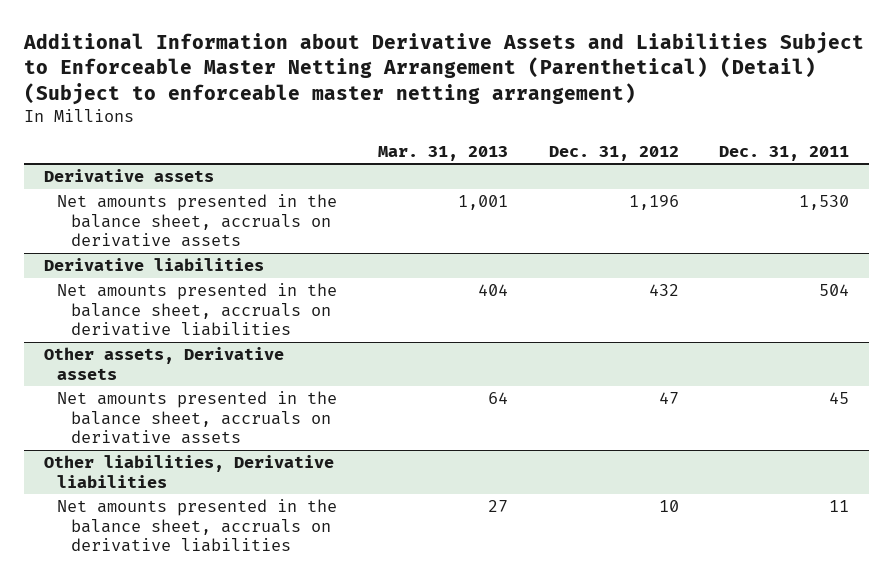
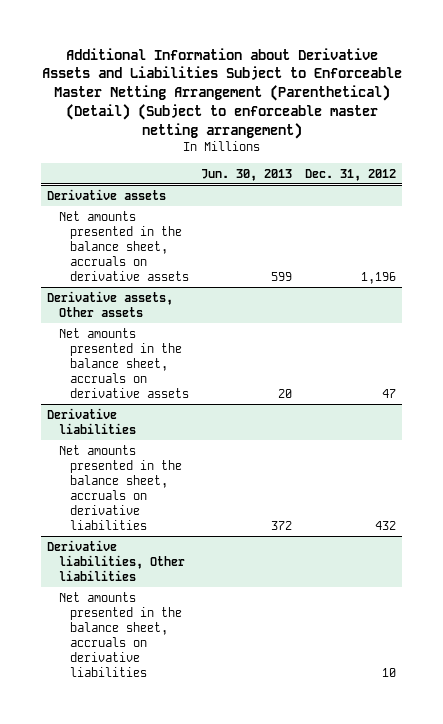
[377,145,508,161] Mar. 31, 2013 -> none
[719,145,850,161] Dec. 31, 2011 -> none
none -> [201,168,293,181] Jun. 30, 2013
none -> [47,290,174,317] Derivative assets, Other assets
none -> [58,327,189,398] Net amounts presented in the balance sheet, accruals on derivative assets
[43,347,284,380] Other assets, Derivative assets -> none
[57,391,338,444] Net amounts presented in the balance sheet, accruals on derivative assets -> none
[43,455,334,488] Other liabilities, Derivative liabilities -> [47,539,185,581] Derivative liabilities, Other liabilities

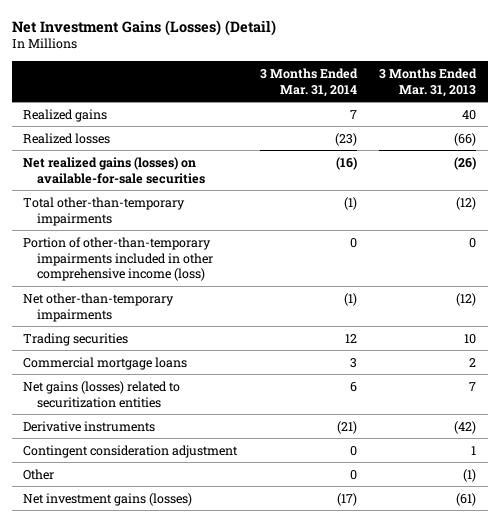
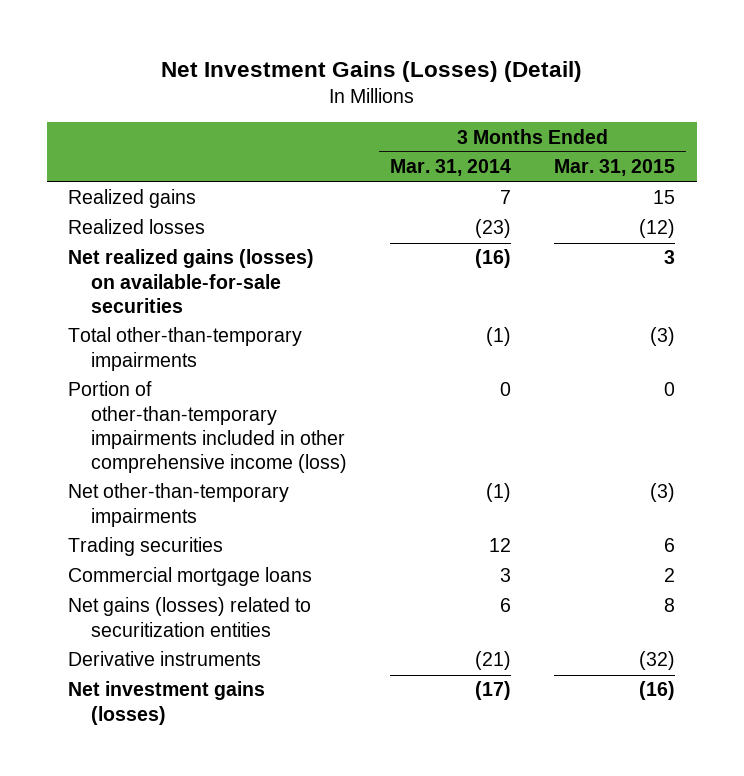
[379,67,478,97] 3 Months Ended Mar. 31, 2013 -> none
none -> [554,159,676,177] Mar. 31, 2015
[23,444,239,458] Contingent consideration adjustment -> none
[23,468,55,480] Other -> none

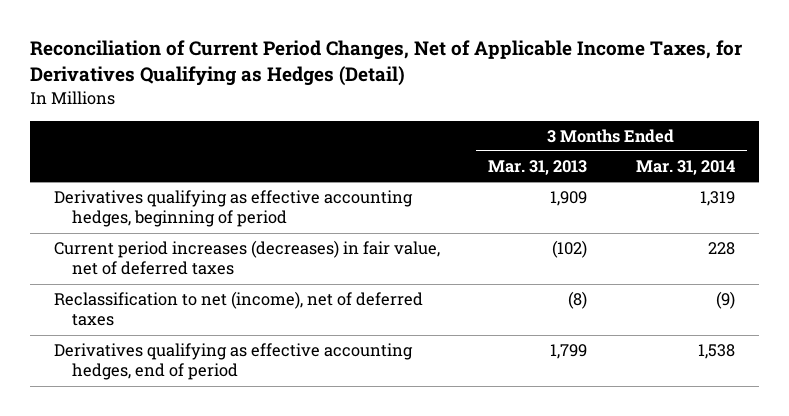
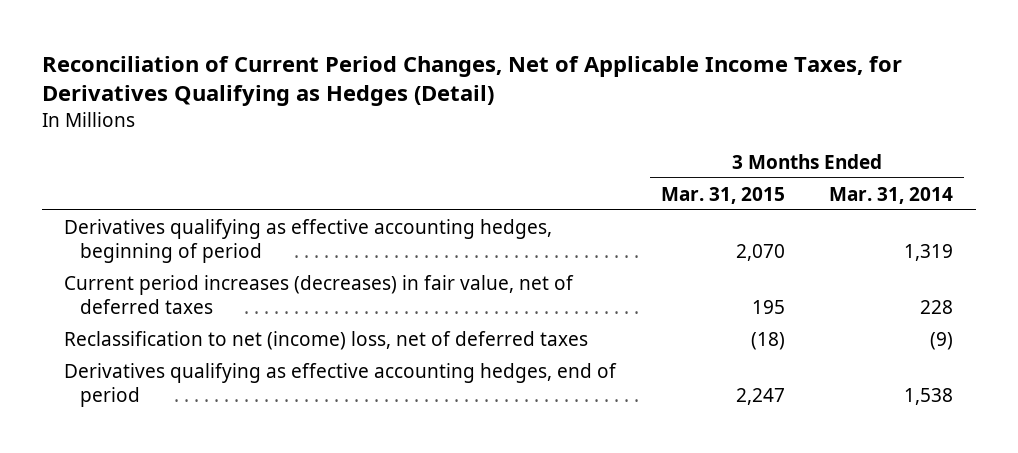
[488,159,588,175] Mar. 31, 2013 -> none
none -> [660,186,785,204] Mar. 31, 2015
[53,291,423,327] Reclassification to net (income), net of deferred taxes -> [64,330,589,350] Reclassification to net (income) loss, net of deferred taxes

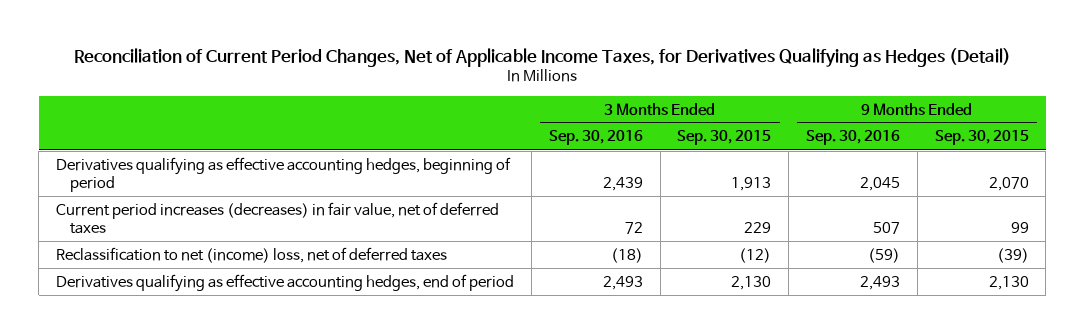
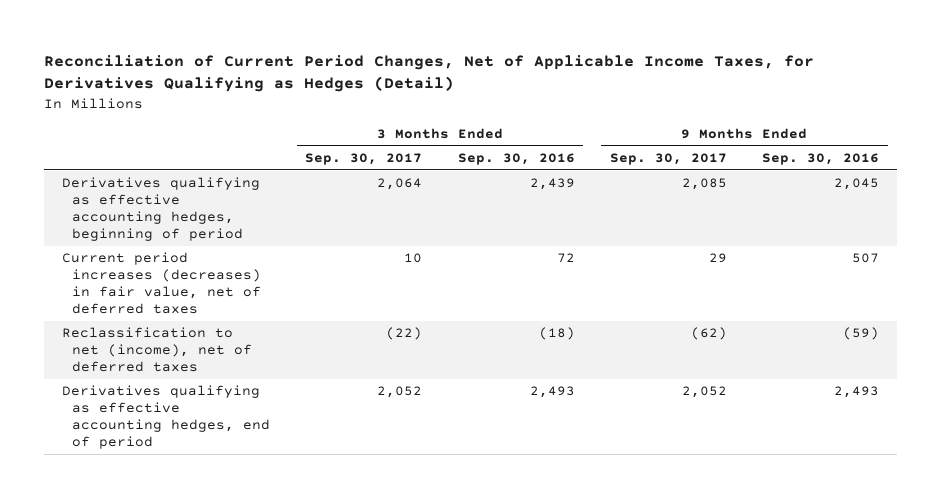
[677,130,772,146] Sep. 30, 2015 -> none
[934,130,1029,146] Sep. 30, 2015 -> none
none -> [305,152,423,165] Sep. 30, 2017
none -> [609,152,727,165] Sep. 30, 2017
[56,246,448,263] Reclassification to net (income) loss, net of deferred taxes -> [61,327,253,373] Reclassification to net (income), net of deferred taxes

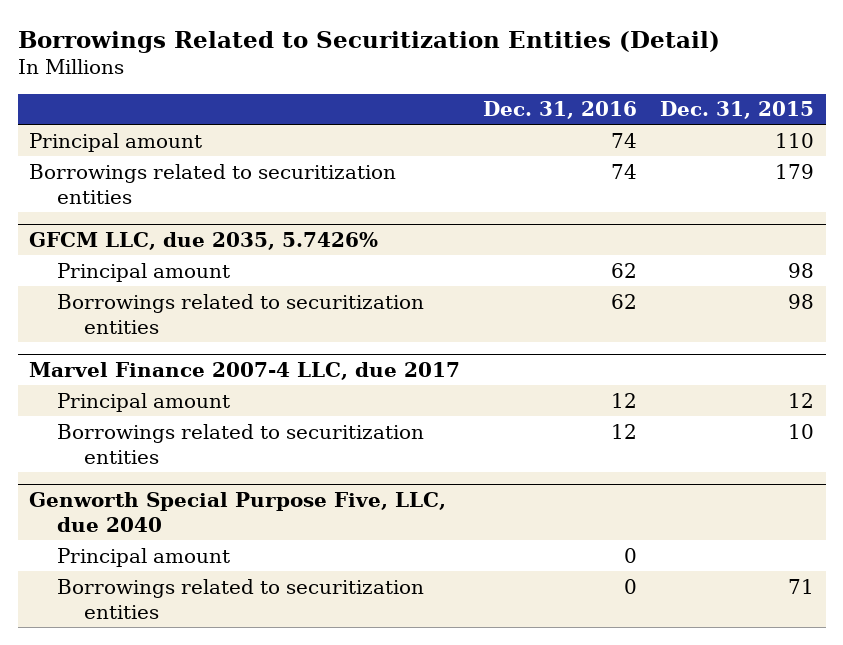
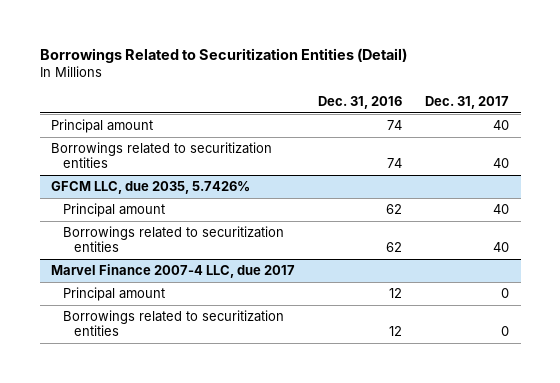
[660,101,815,120] Dec. 31, 2015 -> none
none -> [425,95,510,109] Dec. 31, 2017
[29,492,447,533] Genworth Special Purpose Five, LLC, due 2040 -> none
[56,547,230,567] Principal amount -> none
[56,578,424,619] Borrowings related to securitization entities -> none

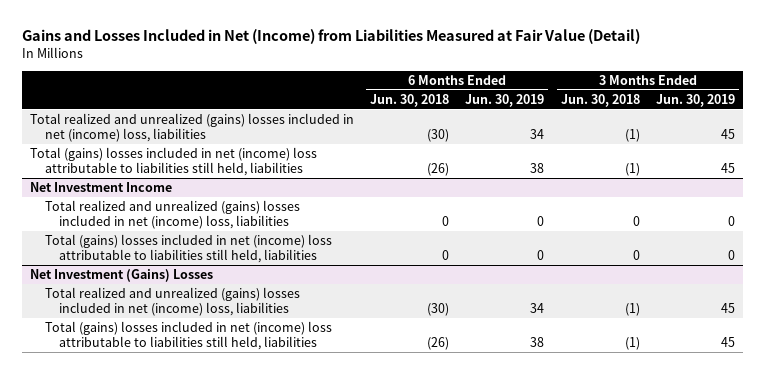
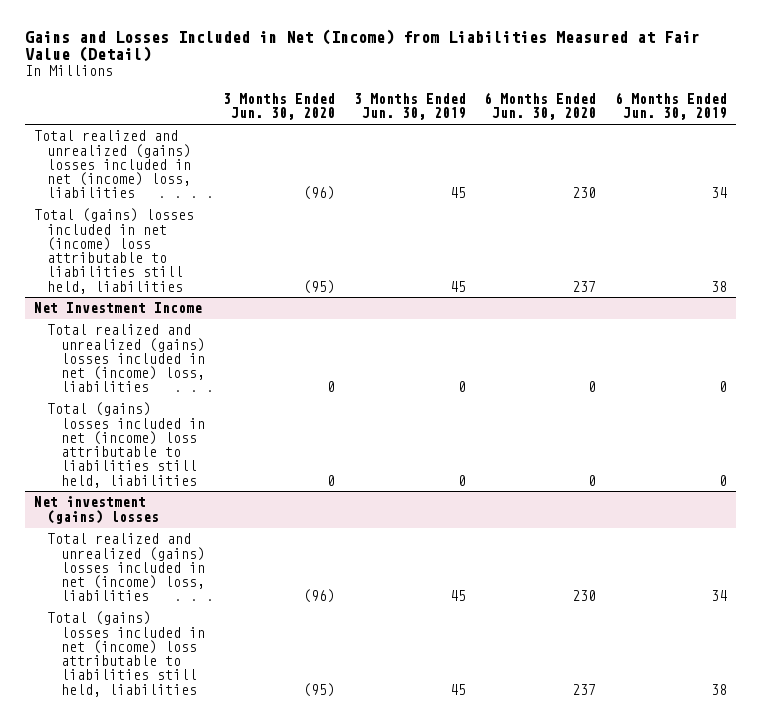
[370,94,450,108] Jun. 30, 2018 -> none
[560,94,640,108] Jun. 30, 2018 -> none
none -> [223,92,336,121] 3 Months Ended Jun. 30, 2020
none -> [484,91,597,121] 6 Months Ended Jun. 30, 2020
[29,269,213,283] Net Investment (Gains) Losses -> [33,496,160,524] Net investment (gains) losses

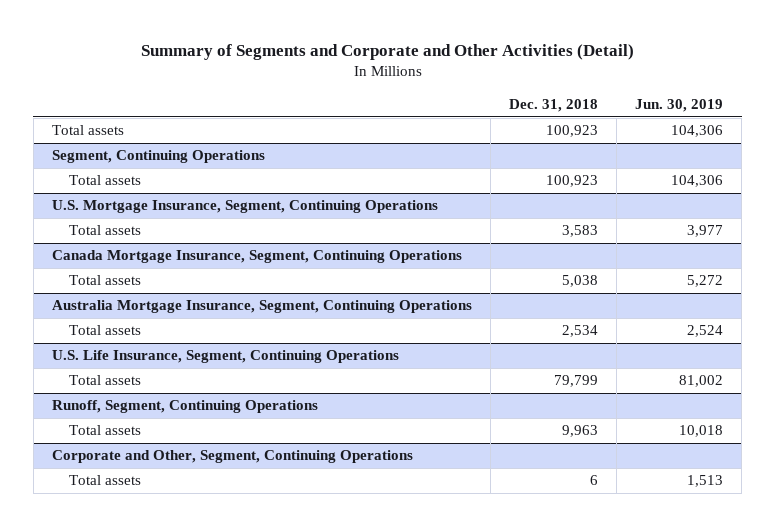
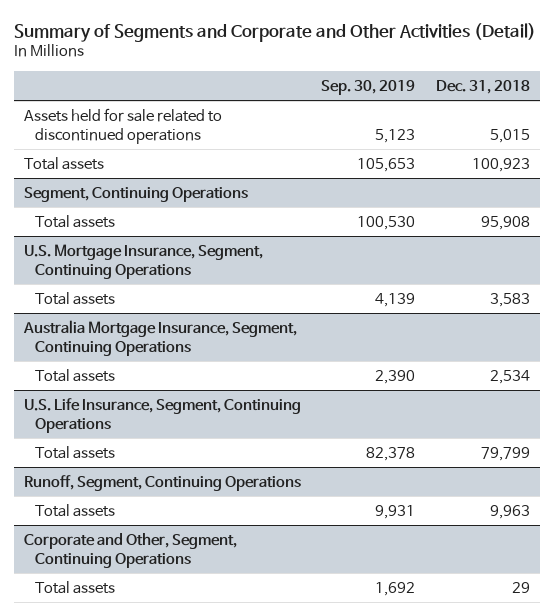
[635,98,724,112] Jun. 30, 2019 -> none
none -> [321,79,416,95] Sep. 30, 2019
none -> [23,107,222,144] Assets held for sale related to discontinued operations
[546,175,599,188] 100,923 -> [480,215,530,230] 95,908
[51,250,462,264] Canada Mortgage Insurance, Segment, Continuing Operations -> none
[69,275,142,286] Total assets -> none
[590,475,599,486] 6 -> [511,581,530,593] 29

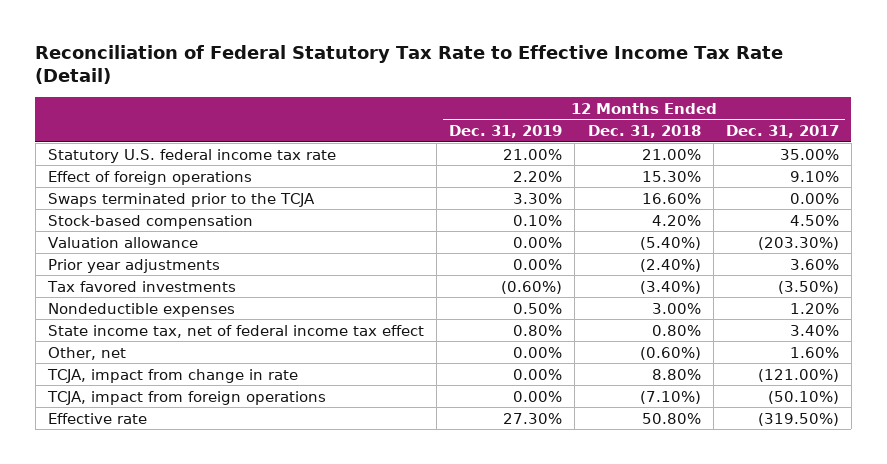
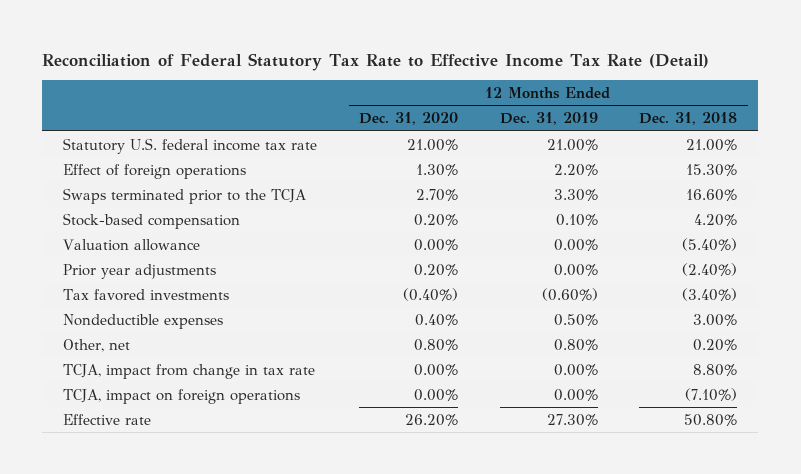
[725,125,839,139] Dec. 31, 2017 -> none
none -> [358,112,458,126] Dec. 31, 2020
[47,324,424,338] State income tax, net of federal income tax effect -> none
[513,346,563,358] 0.00% -> [553,338,598,351] 0.80%
[639,346,701,360] (0.60%) -> [693,338,738,351] 0.20%
[46,368,298,383] TCJA, impact from change in rate -> [63,363,316,379] TCJA, impact from change in tax rate
[46,390,326,405] TCJA, impact from foreign operations -> [63,388,301,404] TCJA, impact on foreign operations

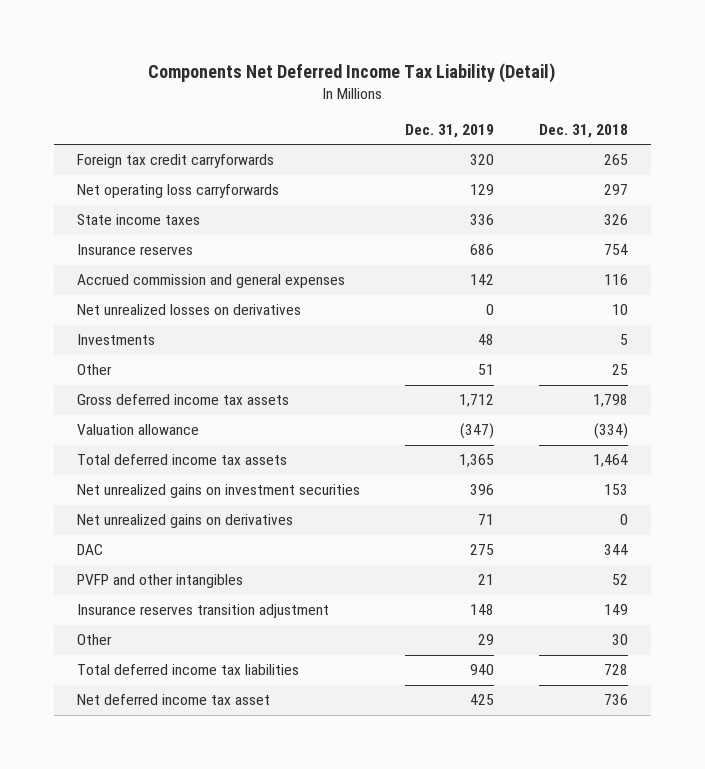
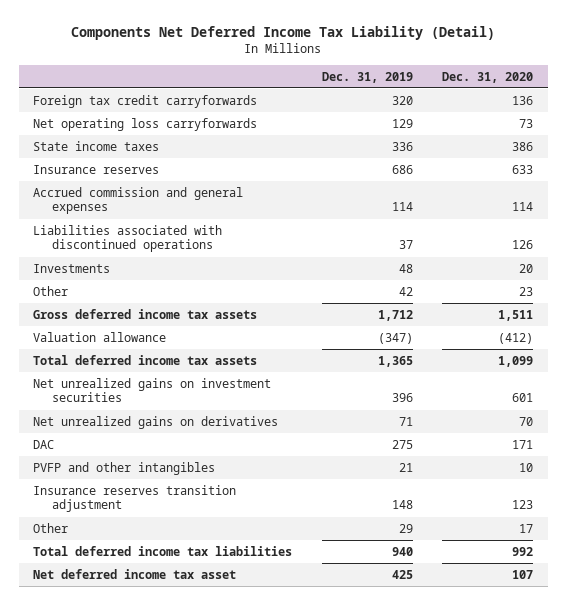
[539,123,629,138] Dec. 31, 2018 -> none
none -> [441,71,533,83] Dec. 31, 2020
[76,304,301,316] Net unrealized losses on derivatives -> none
[469,274,494,286] 142 -> [391,202,413,212] 114
none -> [33,224,223,253] Liabilities associated with discontinued operations
[477,364,494,376] 51 -> [398,286,413,296] 42

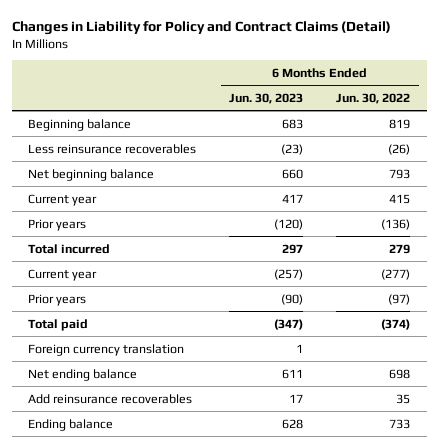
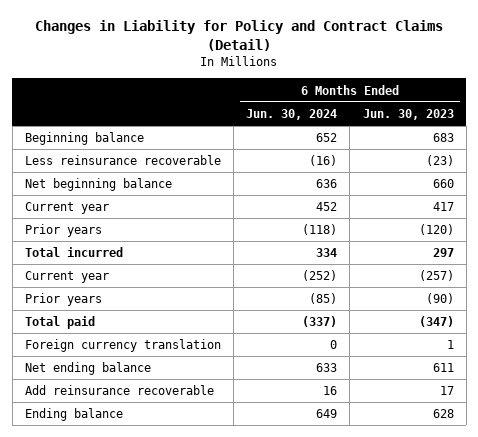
[336,92,411,104] Jun. 30, 2022 -> none
none -> [246,108,338,120] Jun. 30, 2024
[28,143,197,154] Less reinsurance recoverables -> [24,155,221,166] Less reinsurance recoverable
[28,393,193,404] Add reinsurance recoverables -> [24,385,214,396] Add reinsurance recoverable

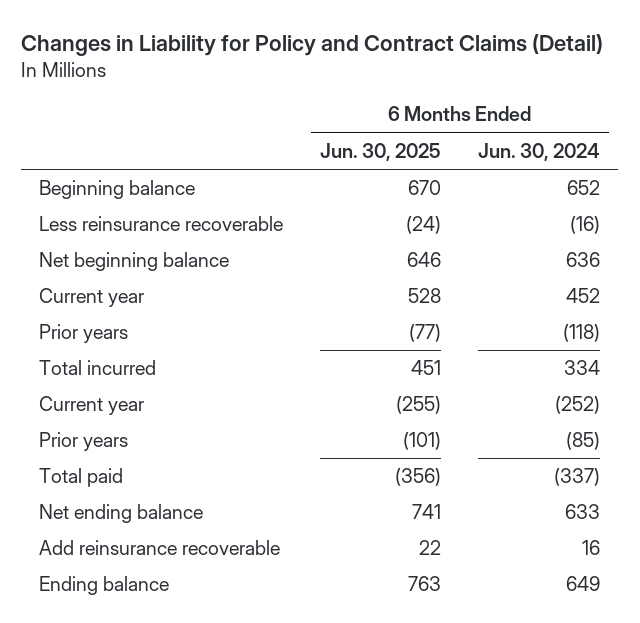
[362,108,454,120] Jun. 30, 2023 -> none
none -> [320,142,442,161] Jun. 30, 2025
[24,339,221,353] Foreign currency translation -> none

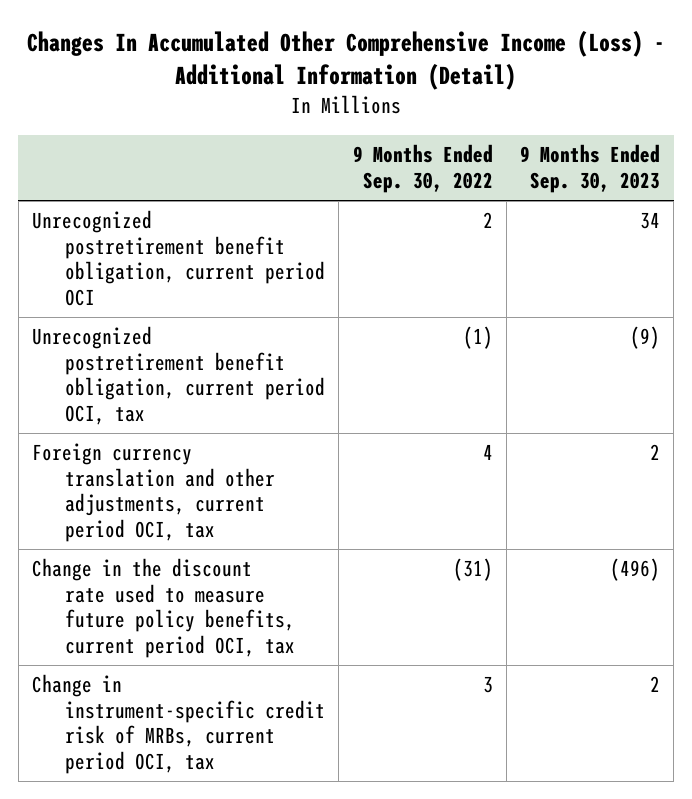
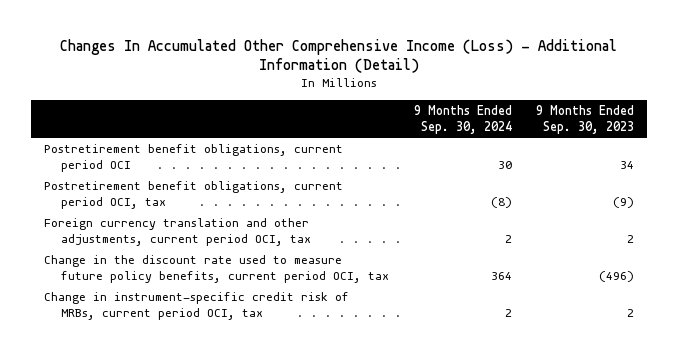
[352,144,493,193] 9 Months Ended Sep. 30, 2022 -> none
none -> [413,105,512,134] 9 Months Ended Sep. 30, 2024
[31,210,326,306] Unrecognized postretirement benefit obligation, current period OCI -> [43,144,343,172] Postretirement benefit obligations, current period OCI
[31,326,326,425] Unrecognized postretirement benefit obligation, current period OCI, tax -> [43,181,343,209] Postretirement benefit obligations, current period OCI, tax

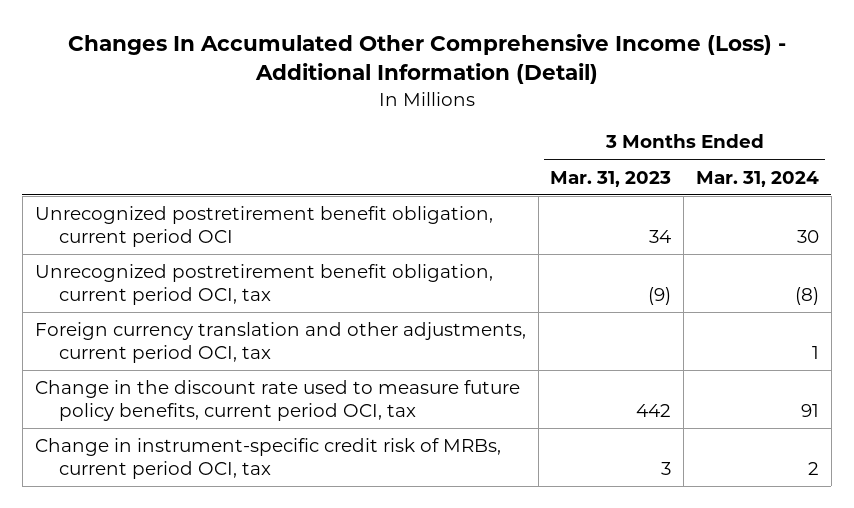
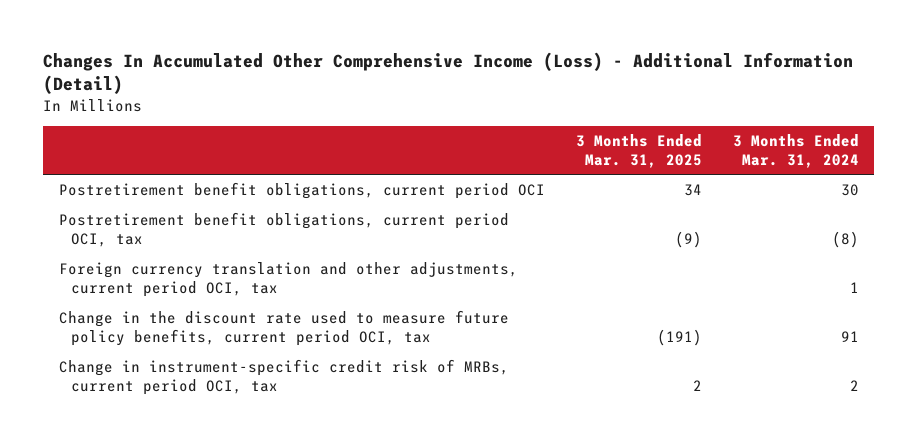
[550,170,672,187] Mar. 31, 2023 -> none
none -> [575,134,702,168] 3 Months Ended Mar. 31, 2025
[34,206,493,248] Unrecognized postretirement benefit obligation, current period OCI -> [58,182,545,200] Postretirement benefit obligations, current period OCI
[34,264,493,306] Unrecognized postretirement benefit obligation, current period OCI, tax -> [58,212,509,247] Postretirement benefit obligations, current period OCI, tax

